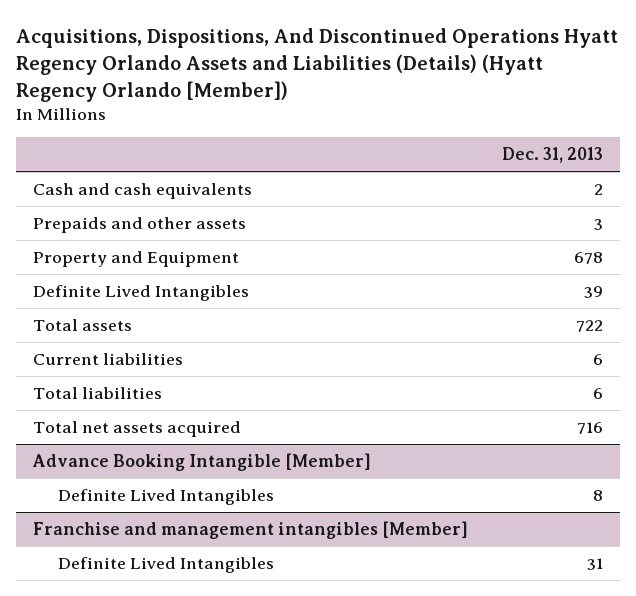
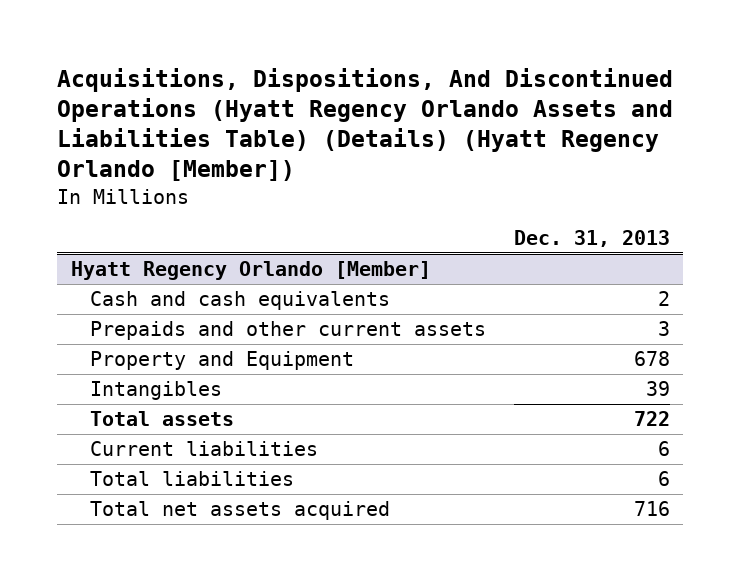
[16,27,619,102] Acquisitions, Dispositions, And Discontinued Operations Hyatt Regency Orlando Assets and Liabilities (Details) (Hyatt Regency Orlando [Member]) -> [57,68,674,182] Acquisitions, Dispositions, And Discontinued Operations (Hyatt Regency Orlando Assets and Liabilities Table) (Details) (Hyatt Regency Orlando [Member])
none -> [70,260,431,280] Hyatt Regency Orlando [Member]
[32,217,246,234] Prepaids and other assets -> [90,320,487,340] Prepaids and other current assets
[32,285,249,302] Definite Lived Intangibles -> [90,380,223,400] Intangibles
[31,453,371,472] Advance Booking Intangible [Member] -> none
[58,489,275,506] Definite Lived Intangibles -> none
[32,521,468,540] Franchise and management intangibles [Member] -> none
[58,557,275,574] Definite Lived Intangibles -> none

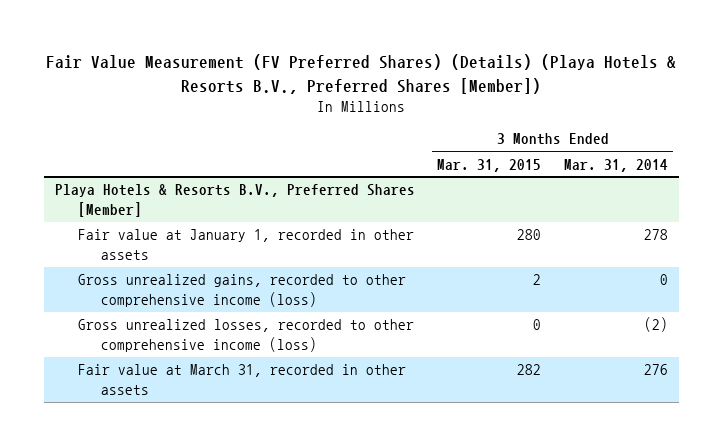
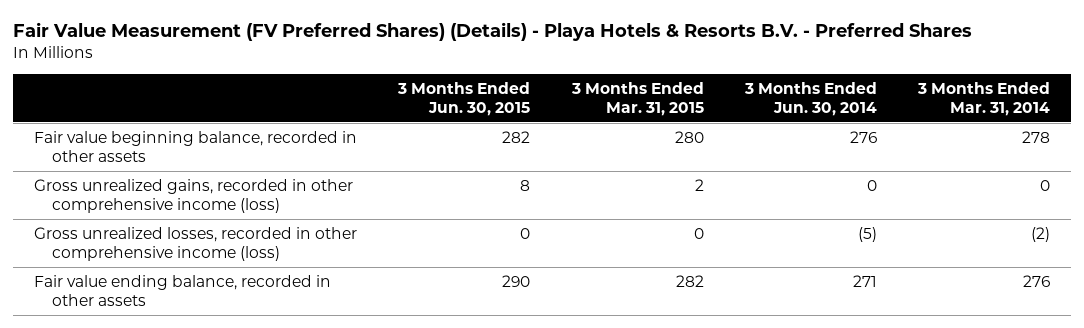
[46,54,677,94] Fair Value Measurement (FV Preferred Shares) (Details) (Playa Hotels & Resorts B.V., Preferred Shares [Member]) -> [13,22,973,42] Fair Value Measurement (FV Preferred Shares) (Details) - Playa Hotels & Resorts B.V. - Preferred Shares
none -> [397,82,531,116] 3 Months Ended Jun. 30, 2015
none -> [743,82,877,116] 3 Months Ended Jun. 30, 2014
[55,184,416,217] Playa Hotels & Resorts B.V., Preferred Shares [Member] -> none
[78,229,415,260] Fair value at January 1, recorded in other assets -> [33,131,357,162] Fair value beginning balance, recorded in other assets
[78,274,407,307] Gross unrealized gains, recorded to other comprehensive income (loss) -> [33,179,353,213] Gross unrealized gains, recorded in other comprehensive income (loss)
[78,319,415,352] Gross unrealized losses, recorded to other comprehensive income (loss) -> [33,227,357,261] Gross unrealized losses, recorded in other comprehensive income (loss)
[78,364,407,395] Fair value at March 31, recorded in other assets -> [33,275,331,306] Fair value ending balance, recorded in other assets

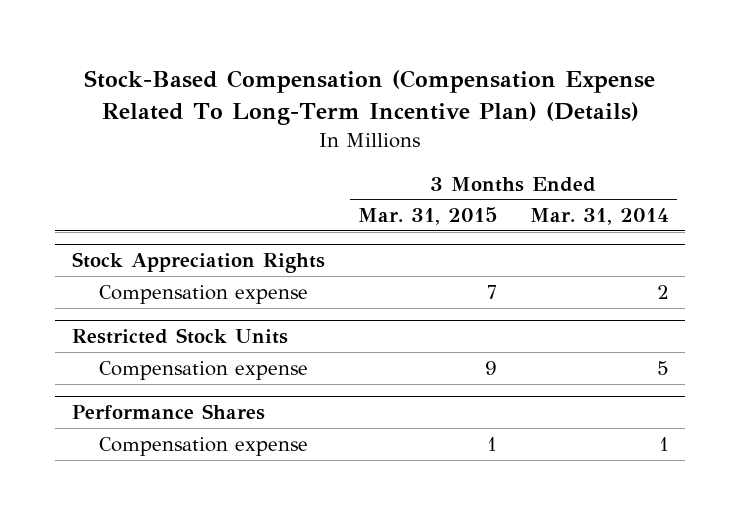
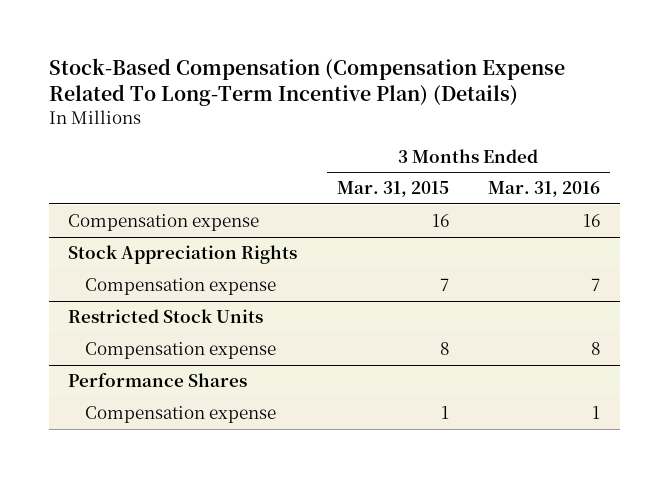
[529,208,669,226] Mar. 31, 2014 -> none
none -> [487,181,600,198] Mar. 31, 2016
none -> [68,213,260,231] Compensation expense
[484,360,497,375] 9 -> [439,341,449,355] 8

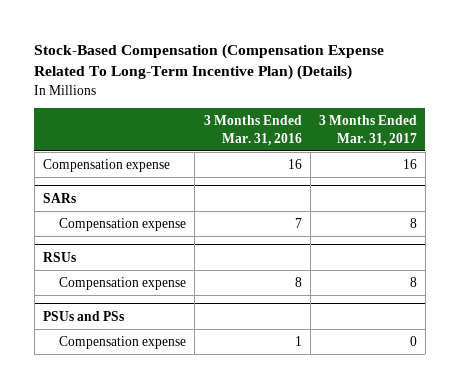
[336,181,449,198] Mar. 31, 2015 -> none
none -> [318,115,417,146] 3 Months Ended Mar. 31, 2017
[68,244,298,264] Stock Appreciation Rights -> [42,192,76,203] SARs
[68,308,264,323] Restricted Stock Units -> [42,251,76,262] RSUs
[68,372,248,387] Performance Shares -> [42,310,124,321] PSUs and PSs

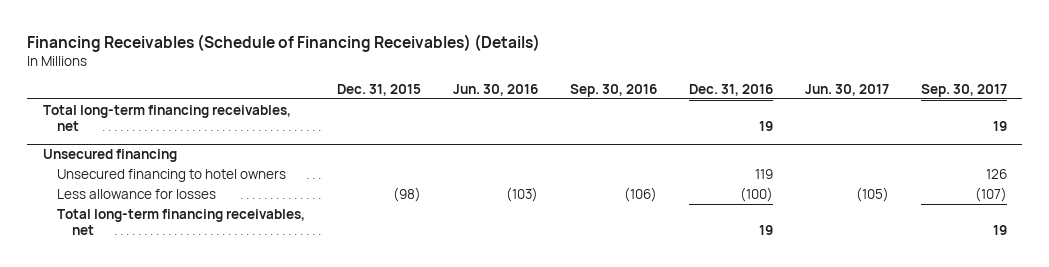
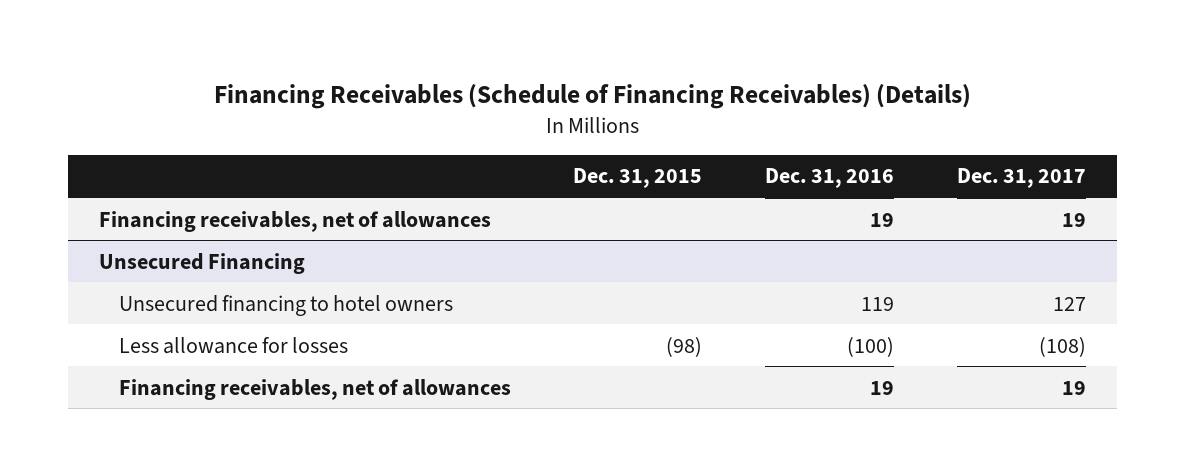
[453,83,539,96] Jun. 30, 2016 -> none
[569,83,657,97] Sep. 30, 2016 -> none
[804,83,889,96] Jun. 30, 2017 -> none
[920,83,1007,97] Sep. 30, 2017 -> none
none -> [957,168,1087,189] Dec. 31, 2017
[42,104,291,131] Total long-term financing receivables, net -> [99,210,492,232] Financing receivables, net of allowances
[42,148,177,162] Unsecured financing -> [99,252,306,274] Unsecured Financing
[57,208,306,235] Total long-term financing receivables, net -> [118,378,511,400] Financing receivables, net of allowances

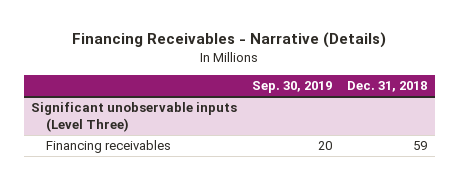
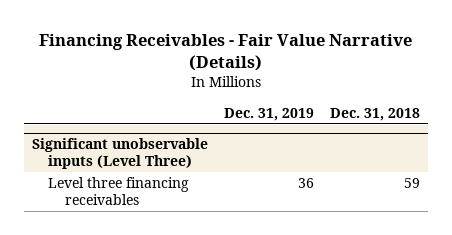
[72,32,387,49] Financing Receivables - Narrative (Details) -> [38,34,412,72] Financing Receivables - Fair Value Narrative (Details)
[252,81,333,94] Sep. 30, 2019 -> none
none -> [223,107,314,121] Dec. 31, 2019
[45,140,171,154] Financing receivables -> [48,177,190,205] Level three financing receivables

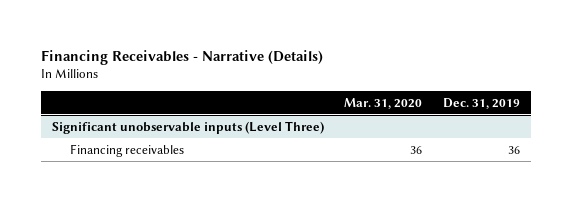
[38,34,412,72] Financing Receivables - Fair Value Narrative (Details) -> [41,49,324,65] Financing Receivables - Narrative (Details)
[329,107,420,121] Dec. 31, 2018 -> none
none -> [344,97,423,109] Mar. 31, 2020
[48,177,190,205] Level three financing receivables -> [69,143,184,157] Financing receivables

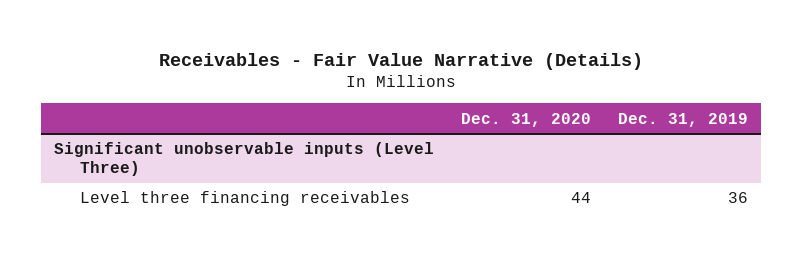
[41,49,324,65] Financing Receivables - Narrative (Details) -> [158,52,643,70] Receivables - Fair Value Narrative (Details)
[344,97,423,109] Mar. 31, 2020 -> none
none -> [460,112,591,127] Dec. 31, 2020
[69,143,184,157] Financing receivables -> [79,191,410,207] Level three financing receivables

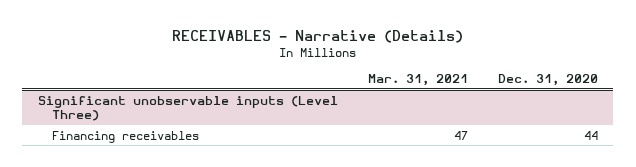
[158,52,643,70] Receivables - Fair Value Narrative (Details) -> [171,29,463,43] RECEIVABLES - Narrative (Details)
[617,112,748,127] Dec. 31, 2019 -> none
none -> [367,74,468,87] Mar. 31, 2021
[79,191,410,207] Level three financing receivables -> [51,130,199,143] Financing receivables

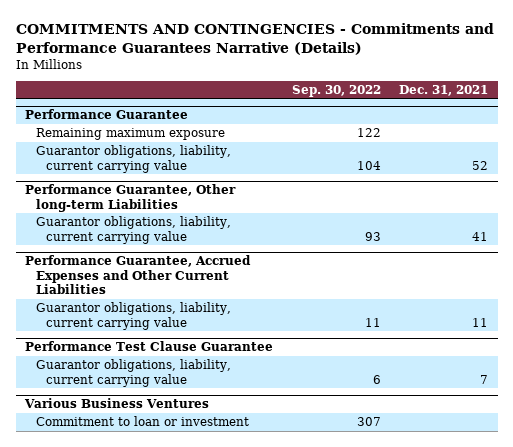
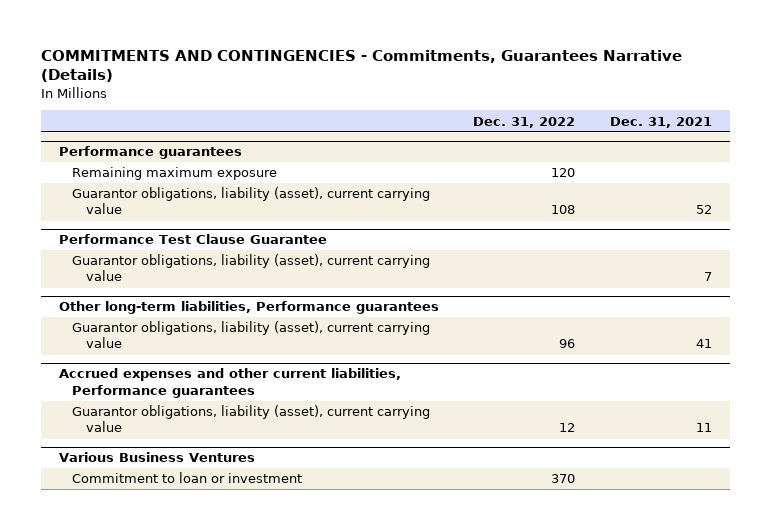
[15,23,494,55] COMMITMENTS AND CONTINGENCIES - Commitments and Performance Guarantees Narrative (Details) -> [41,49,683,83] COMMITMENTS AND CONTINGENCIES - Commitments, Guarantees Narrative (Details)
[291,84,381,97] Sep. 30, 2022 -> none
none -> [473,116,576,128] Dec. 31, 2022
[25,109,189,120] Performance Guarantee -> [58,146,242,160] Performance guarantees
[25,184,237,212] Performance Guarantee, Other long-term Liabilities -> none
[35,216,231,244] Guarantor obligations, liability, current carrying value -> none
[25,255,252,295] Performance Guarantee, Accrued Expenses and Other Current Liabilities -> none
[35,302,231,330] Guarantor obligations, liability, current carrying value -> none
[35,145,231,173] Guarantor obligations, liability, current carrying value -> [72,187,431,215] Guarantor obligations, liability (asset), current carrying value
[35,359,231,387] Guarantor obligations, liability, current carrying value -> [72,254,431,282] Guarantor obligations, liability (asset), current carrying value
none -> [58,301,439,315] Other long-term liabilities, Performance guarantees
none -> [72,321,431,349] Guarantor obligations, liability (asset), current carrying value
none -> [58,368,401,398] Accrued expenses and other current liabilities, Performance guarantees
none -> [72,405,431,433] Guarantor obligations, liability (asset), current carrying value

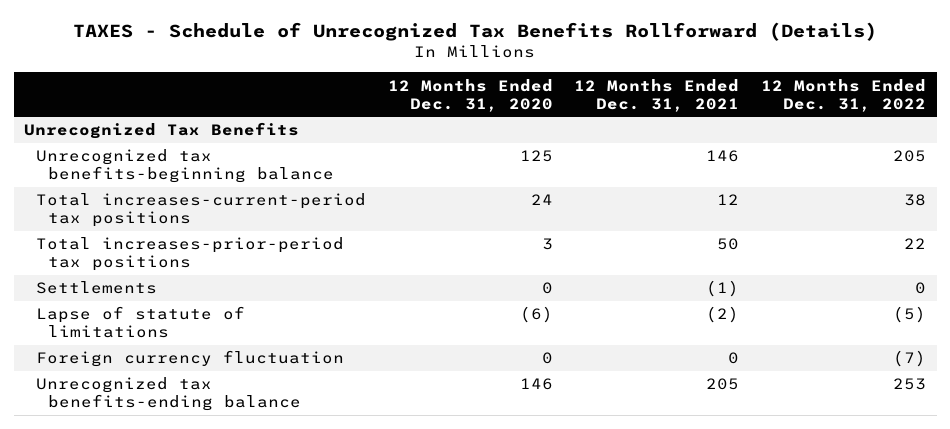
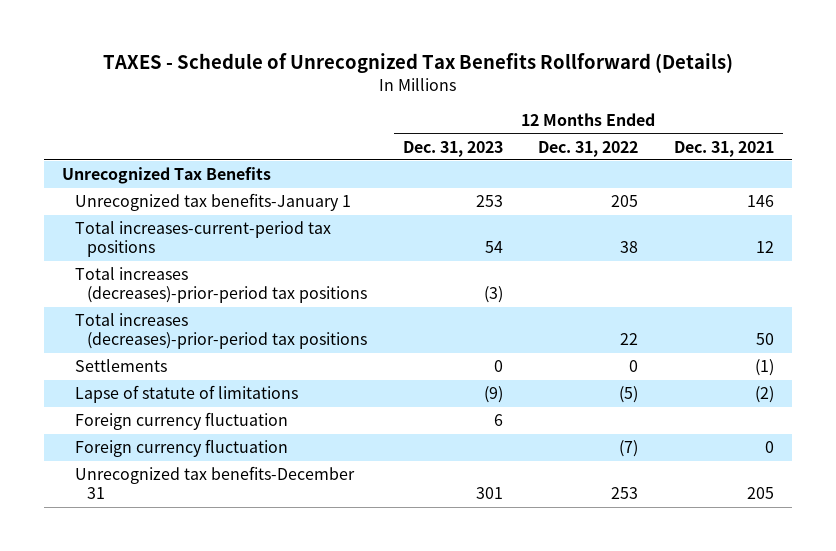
[387,78,553,112] 12 Months Ended Dec. 31, 2020 -> none
none -> [402,140,503,157] Dec. 31, 2023
[36,149,334,184] Unrecognized tax benefits-beginning balance -> [74,193,351,212] Unrecognized tax benefits-January 1
none -> [74,267,367,304] Total increases (decreases)-prior-period tax positions
[36,237,345,272] Total increases-prior-period tax positions -> [74,313,367,350] Total increases (decreases)-prior-period tax positions
none -> [74,412,288,431] Foreign currency fluctuation
[36,377,301,412] Unrecognized tax benefits-ending balance -> [74,466,355,500] Unrecognized tax benefits-December 31

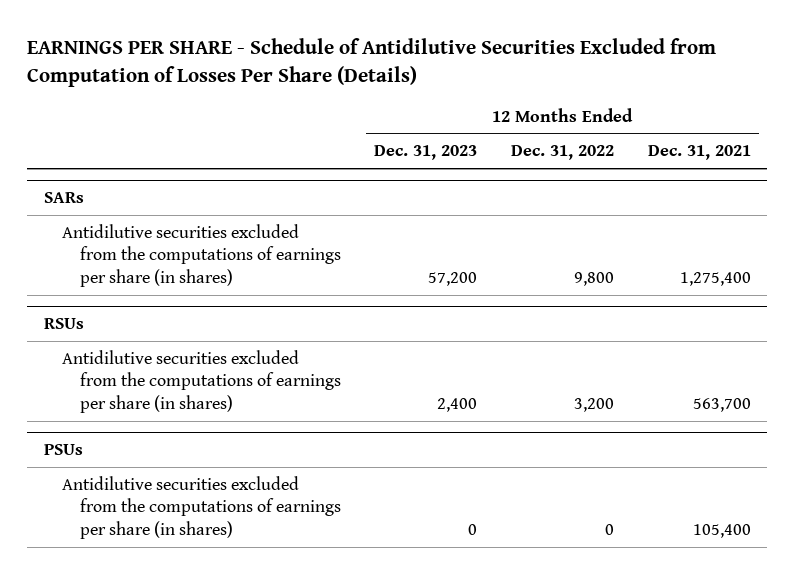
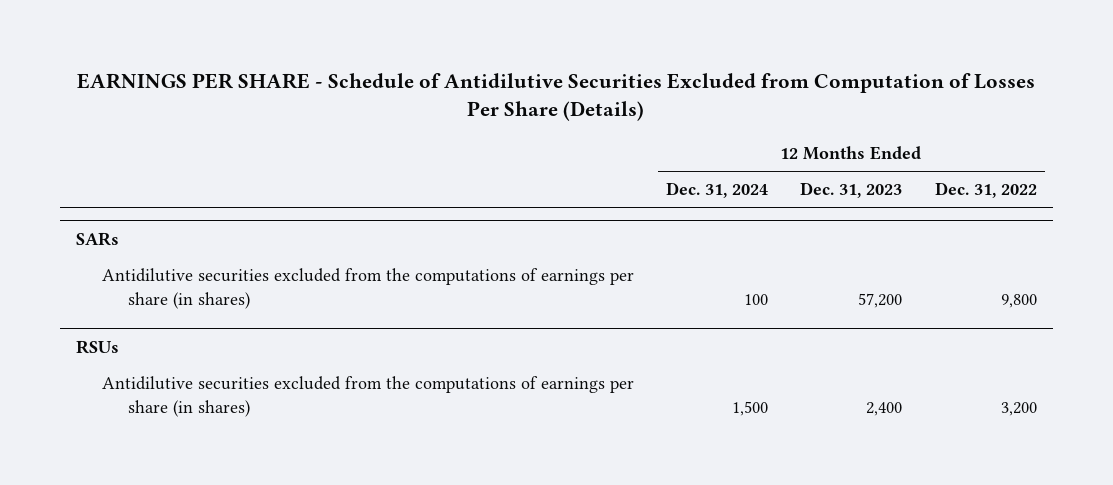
[647,145,751,161] Dec. 31, 2021 -> none
none -> [666,182,769,199] Dec. 31, 2024
[43,443,83,455] PSUs -> none
[61,475,341,540] Antidilutive securities excluded from the computations of earnings per share (in shares) -> none

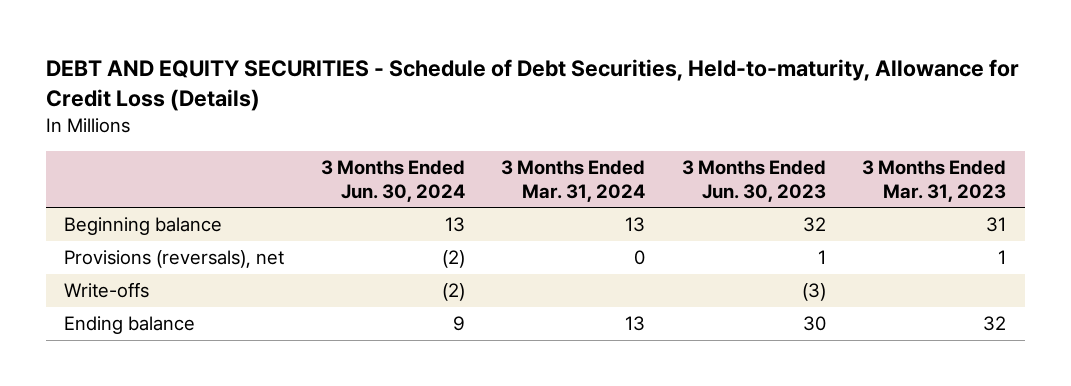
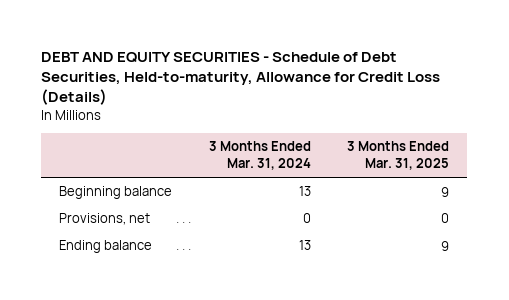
[320,160,465,202] 3 Months Ended Jun. 30, 2024 -> none
[681,160,826,202] 3 Months Ended Jun. 30, 2023 -> none
[862,160,1007,202] 3 Months Ended Mar. 31, 2023 -> none
none -> [347,141,450,171] 3 Months Ended Mar. 31, 2025
[64,282,150,299] Write-offs -> none
[64,250,285,269] Provisions (reversals), net -> [59,213,151,226] Provisions, net

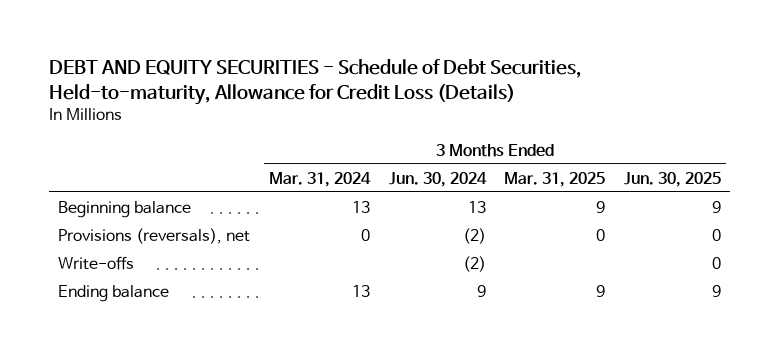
none -> [388,171,487,187] Jun. 30, 2024
none -> [623,171,721,187] Jun. 30, 2025
[59,213,151,226] Provisions, net -> [58,227,251,244] Provisions (reversals), net
none -> [58,255,135,270] Write-offs

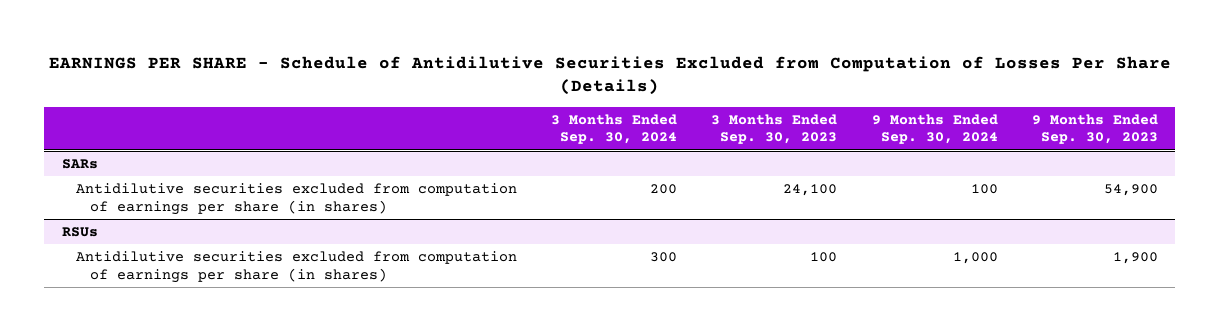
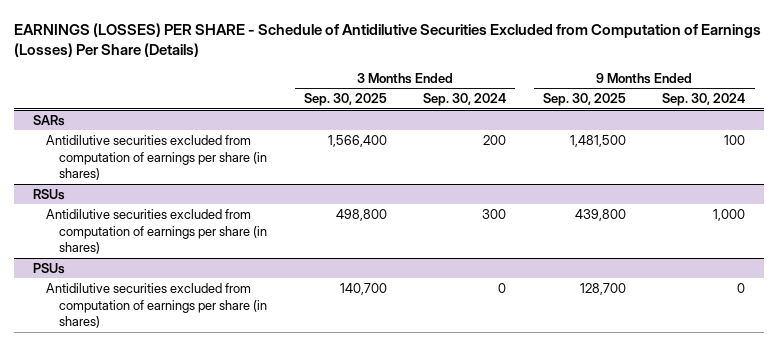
[48,55,1171,96] EARNINGS PER SHARE - Schedule of Antidilutive Securities Excluded from Computation of Losses Per Share (Details) -> [14,22,762,58] EARNINGS (LOSSES) PER SHARE - Schedule of Antidilutive Securities Excluded from Computation of Earnings (Losses) Per Share (Details)
[711,113,838,145] 3 Months Ended Sep. 30, 2023 -> none
[1031,113,1158,145] 9 Months Ended Sep. 30, 2023 -> none
none -> [303,93,387,107] Sep. 30, 2025
none -> [542,93,626,107] Sep. 30, 2025
none -> [32,262,65,274] PSUs
none -> [45,282,268,329] Antidilutive securities excluded from computation of earnings per share (in shares)

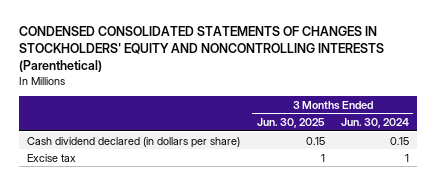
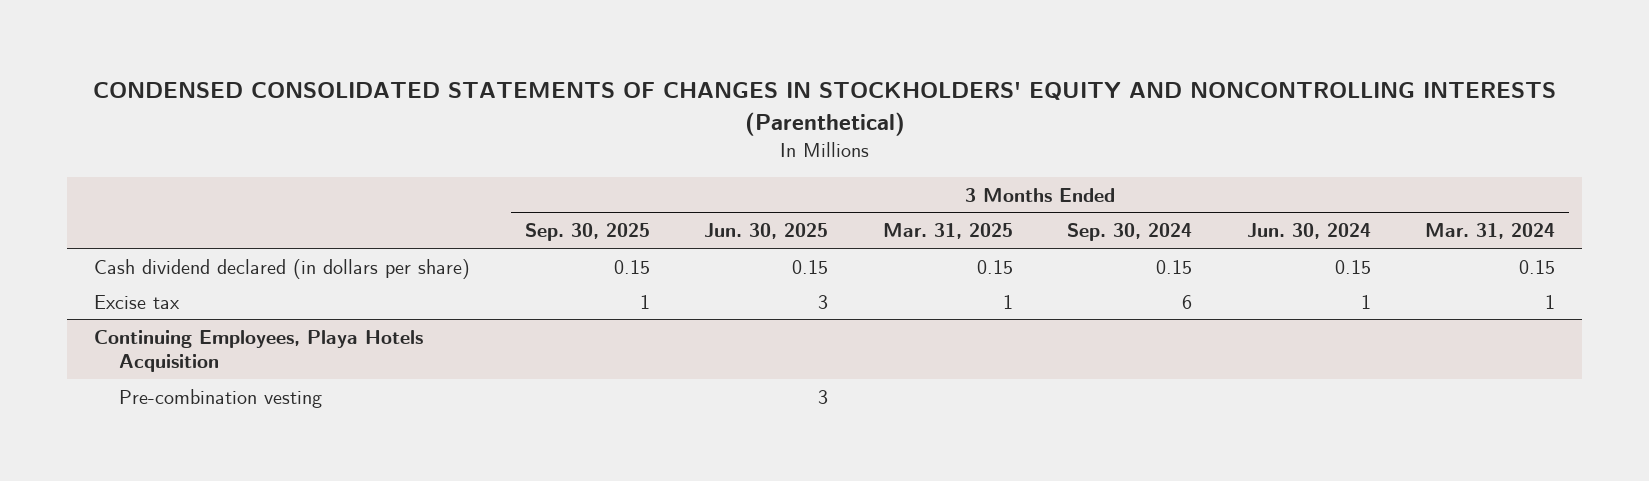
none -> [524,223,650,242] Sep. 30, 2025
none -> [882,223,1013,240] Mar. 31, 2025
none -> [1067,223,1193,242] Sep. 30, 2024
none -> [1425,223,1556,240] Mar. 31, 2024
[320,153,325,162] 1 -> [818,294,829,309] 3
none -> [94,329,424,373] Continuing Employees, Playa Hotels Acquisition
none -> [118,388,322,408] Pre-combination vesting

